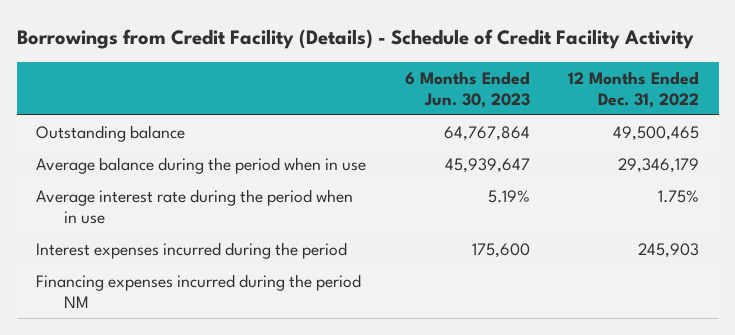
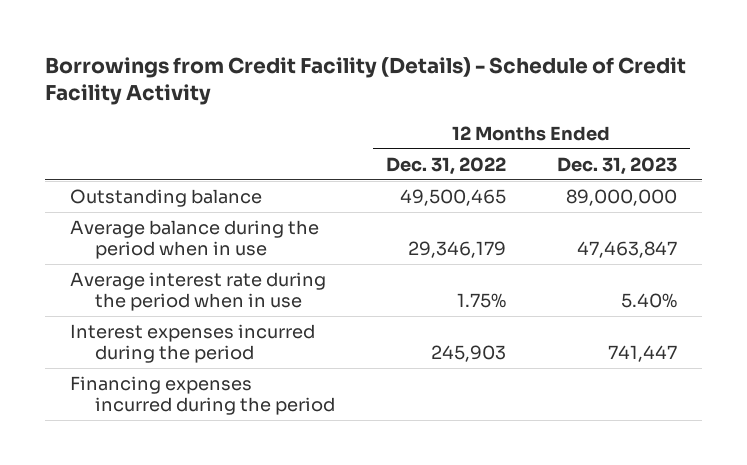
[404,70,530,108] 6 Months Ended Jun. 30, 2023 -> none
none -> [556,156,677,175] Dec. 31, 2023
[36,273,362,308] Financing expenses incurred during the period NM -> [70,375,335,416] Financing expenses incurred during the period

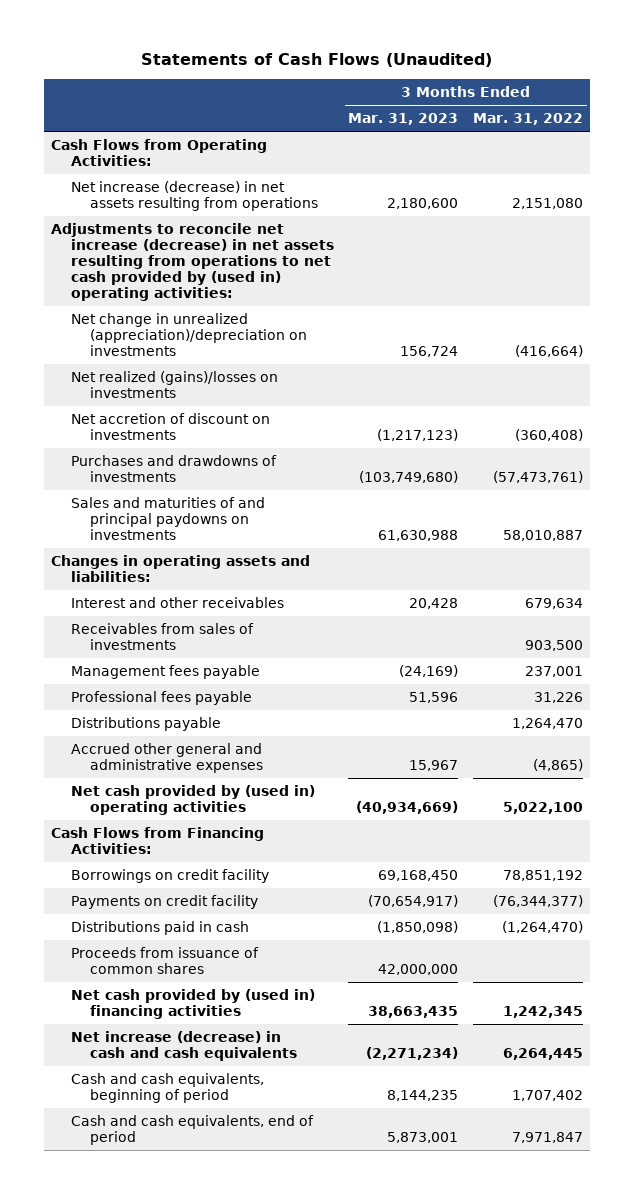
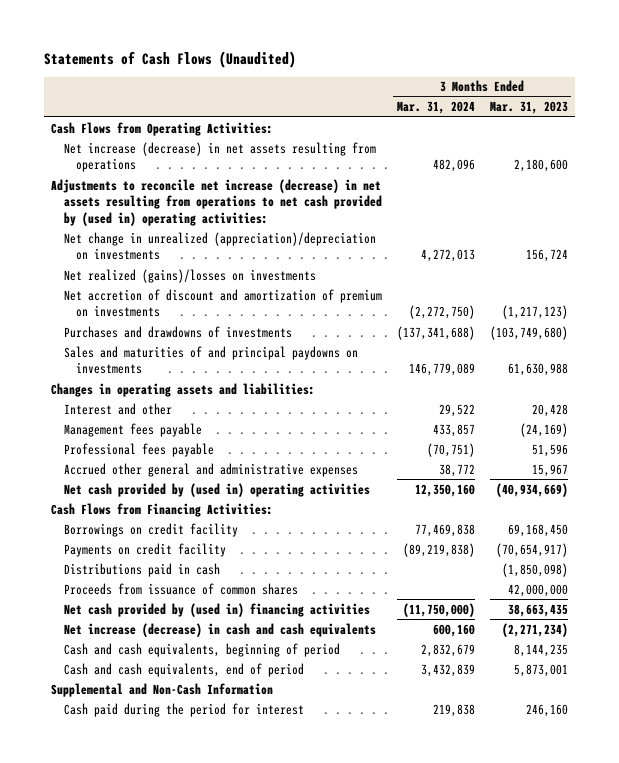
[472,113,583,126] Mar. 31, 2022 -> none
none -> [396,101,475,115] Mar. 31, 2024
[70,413,270,441] Net accretion of discount on investments -> [63,288,382,318] Net accretion of discount and amortization of premium on investments
[70,623,254,651] Receivables from sales of investments -> none
[70,597,284,609] Interest and other receivables -> [63,402,172,415] Interest and other
[70,717,221,732] Distributions payable -> none
none -> [51,682,274,697] Supplemental and Non-Cash Information
none -> [63,702,304,717] Cash paid during the period for interest

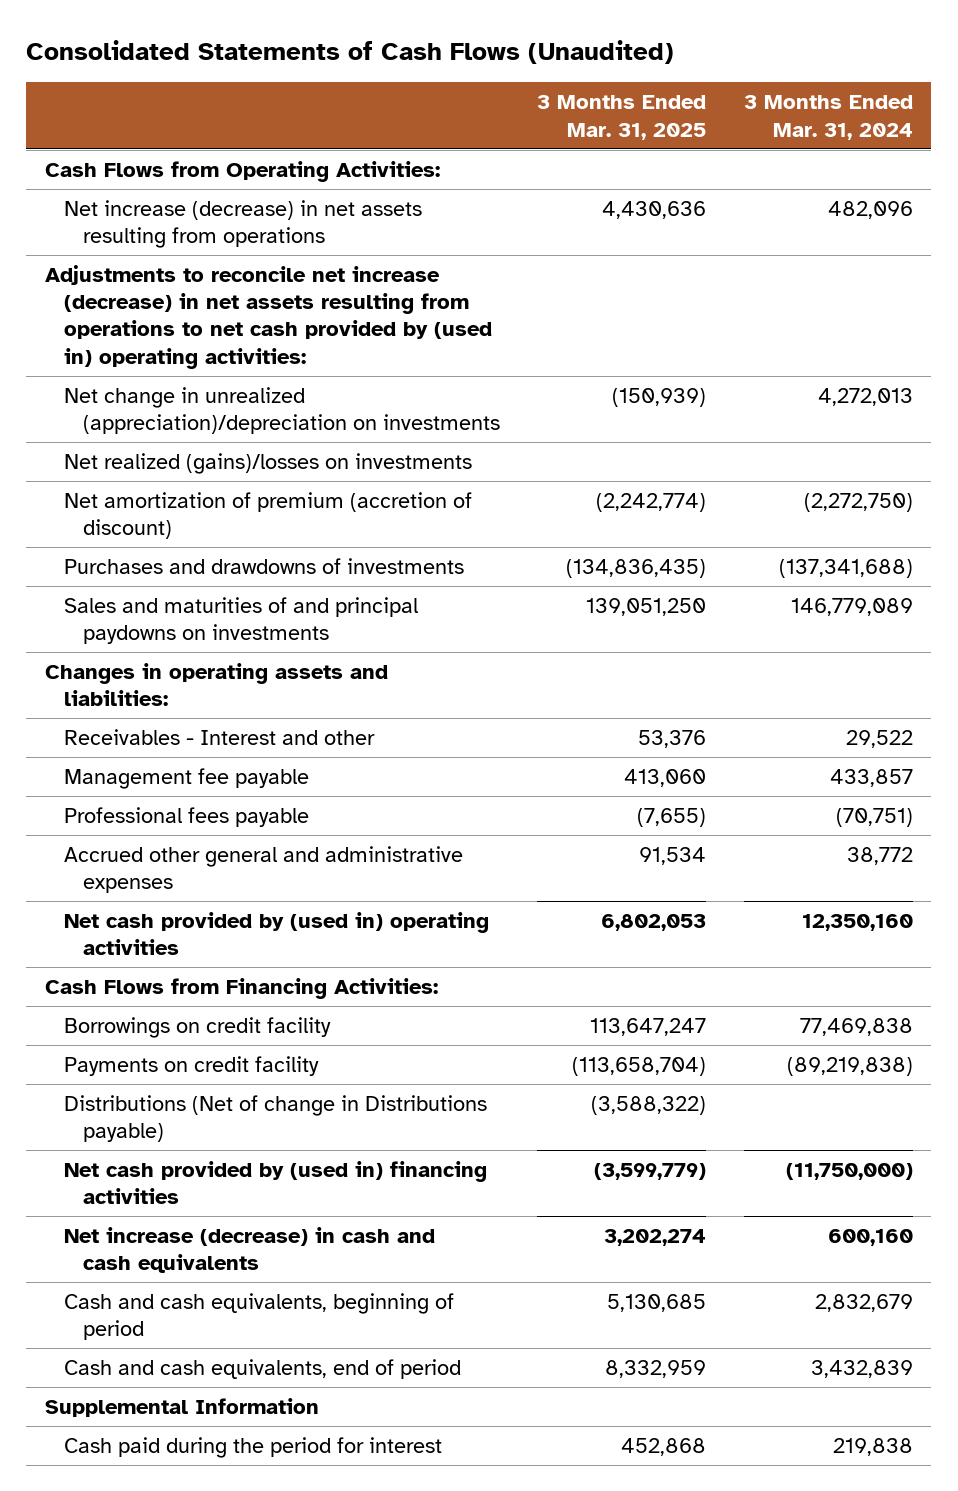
[43,50,296,68] Statements of Cash Flows (Unaudited) -> [26,40,675,65] Consolidated Statements of Cash Flows (Unaudited)
[489,101,568,115] Mar. 31, 2023 -> none
none -> [537,95,707,140] 3 Months Ended Mar. 31, 2025
[63,288,382,318] Net accretion of discount and amortization of premium on investments -> [63,491,472,540] Net amortization of premium (accretion of discount)
[63,402,172,415] Interest and other -> [63,728,375,745] Receivables - Interest and other
[63,422,202,437] Management fees payable -> [63,767,309,789] Management fee payable
[63,562,220,577] Distributions paid in cash -> none
[63,582,298,595] Proceeds from issuance of common shares -> [63,1094,487,1143] Distributions (Net of change in Distributions payable)
[51,682,274,697] Supplemental and Non-Cash Information -> none
none -> [44,1397,319,1417] Supplemental Information

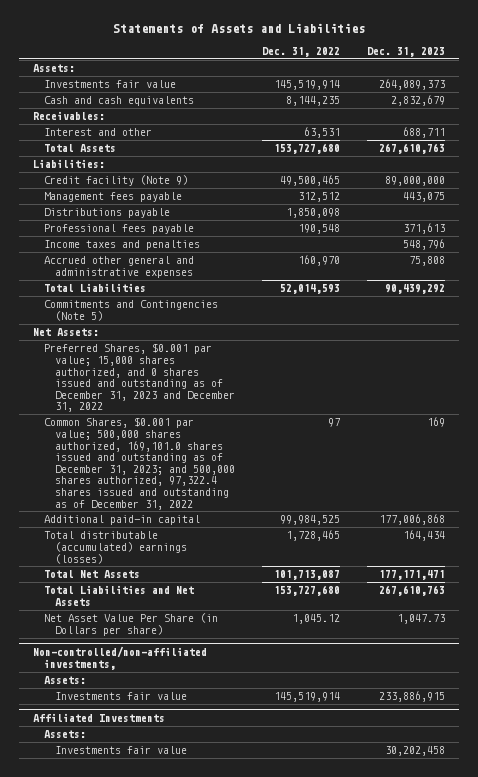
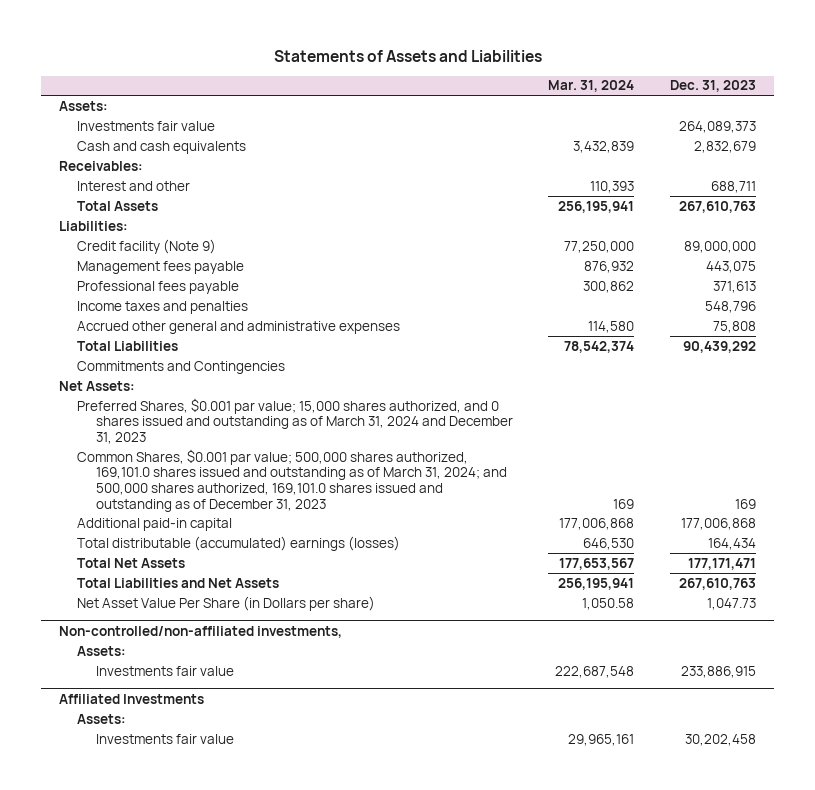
[262,46,341,57] Dec. 31, 2022 -> none
none -> [548,80,635,93] Mar. 31, 2024
[43,208,170,219] Distributions payable -> none
[43,300,218,321] Commitments and Contingencies (Note 5) -> [77,360,286,374] Commitments and Contingencies
[43,343,236,413] Preferred Shares, $0.001 par value; 15,000 shares authorized, and 0 shares issued and outstanding as of December 31, 2023 and December 31, 2022 -> [77,397,513,444] Preferred Shares, $0.001 par value; 15,000 shares authorized, and 0 shares issued and outstanding as of March 31, 2024 and December 31, 2023
[43,417,236,510] Common Shares, $0.001 par value; 500,000 shares authorized, 169,101.0 shares issued and outstanding as of December 31, 2023; and 500,000 shares authorized, 97,322.4 shares issued and outstanding as of December 31, 2022 -> [77,448,507,512] Common Shares, $0.001 par value; 500,000 shares authorized, 169,101.0 shares issued and outstanding as of March 31, 2024; and 500,000 shares authorized, 169,101.0 shares issued and outstanding as of December 31, 2023

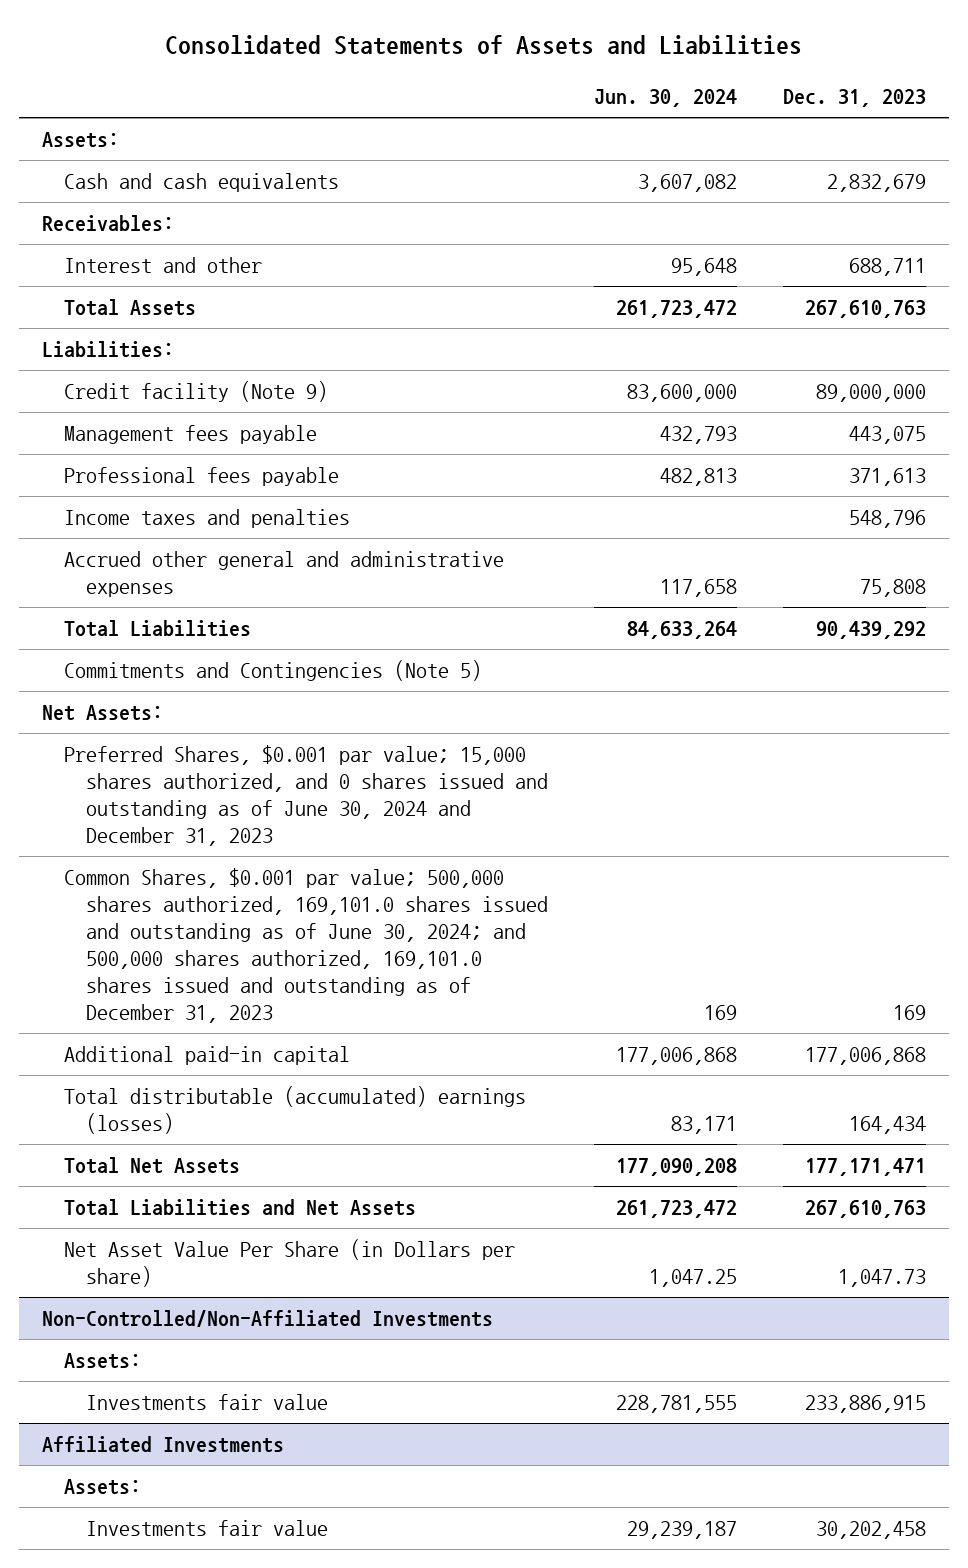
[273,50,542,63] Statements of Assets and Liabilities -> [164,34,802,55] Consolidated Statements of Assets and Liabilities
[548,80,635,93] Mar. 31, 2024 -> none
none -> [594,89,738,108] Jun. 30, 2024
[77,120,216,131] Investments fair value -> none
[77,360,286,374] Commitments and Contingencies -> [63,660,482,682] Commitments and Contingencies (Note 5)
[77,397,513,444] Preferred Shares, $0.001 par value; 15,000 shares authorized, and 0 shares issued and outstanding as of March 31, 2024 and December 31, 2023 -> [63,745,549,846] Preferred Shares, $0.001 par value; 15,000 shares authorized, and 0 shares issued and outstanding as of June 30, 2024 and December 31, 2023
[77,448,507,512] Common Shares, $0.001 par value; 500,000 shares authorized, 169,101.0 shares issued and outstanding as of March 31, 2024; and 500,000 shares authorized, 169,101.0 shares issued and outstanding as of December 31, 2023 -> [63,868,549,1023] Common Shares, $0.001 par value; 500,000 shares authorized, 169,101.0 shares issued and outstanding as of June 30, 2024; and 500,000 shares authorized, 169,101.0 shares issued and outstanding as of December 31, 2023
[58,625,342,638] Non-controlled/non-affiliated investments, -> [41,1310,493,1328] Non-Controlled/Non-Affiliated Investments

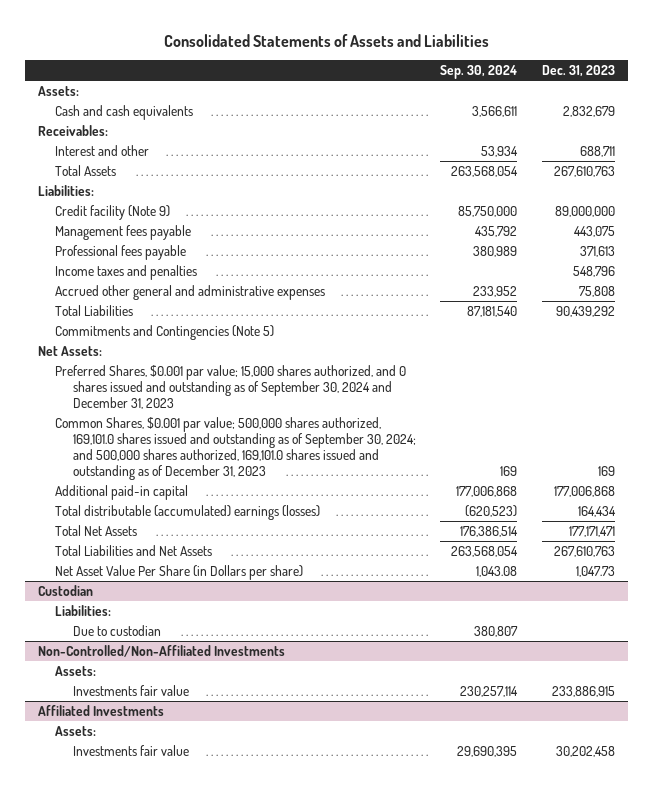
[594,89,738,108] Jun. 30, 2024 -> none
none -> [440,65,518,80] Sep. 30, 2024
[63,745,549,846] Preferred Shares, $0.001 par value; 15,000 shares authorized, and 0 shares issued and outstanding as of June 30, 2024 and December 31, 2023 -> [55,364,407,409] Preferred Shares, $0.001 par value; 15,000 shares authorized, and 0 shares issued and outstanding as of September 30, 2024 and December 31, 2023
[63,868,549,1023] Common Shares, $0.001 par value; 500,000 shares authorized, 169,101.0 shares issued and outstanding as of June 30, 2024; and 500,000 shares authorized, 169,101.0 shares issued and outstanding as of December 31, 2023 -> [55,416,416,480] Common Shares, $0.001 par value; 500,000 shares authorized, 169,101.0 shares issued and outstanding as of September 30, 2024; and 500,000 shares authorized, 169,101.0 shares issued and outstanding as of December 31, 2023
none -> [37,584,93,596] Custodian
none -> [55,604,112,616] Liabilities:
none -> [72,624,161,636] Due to custodian

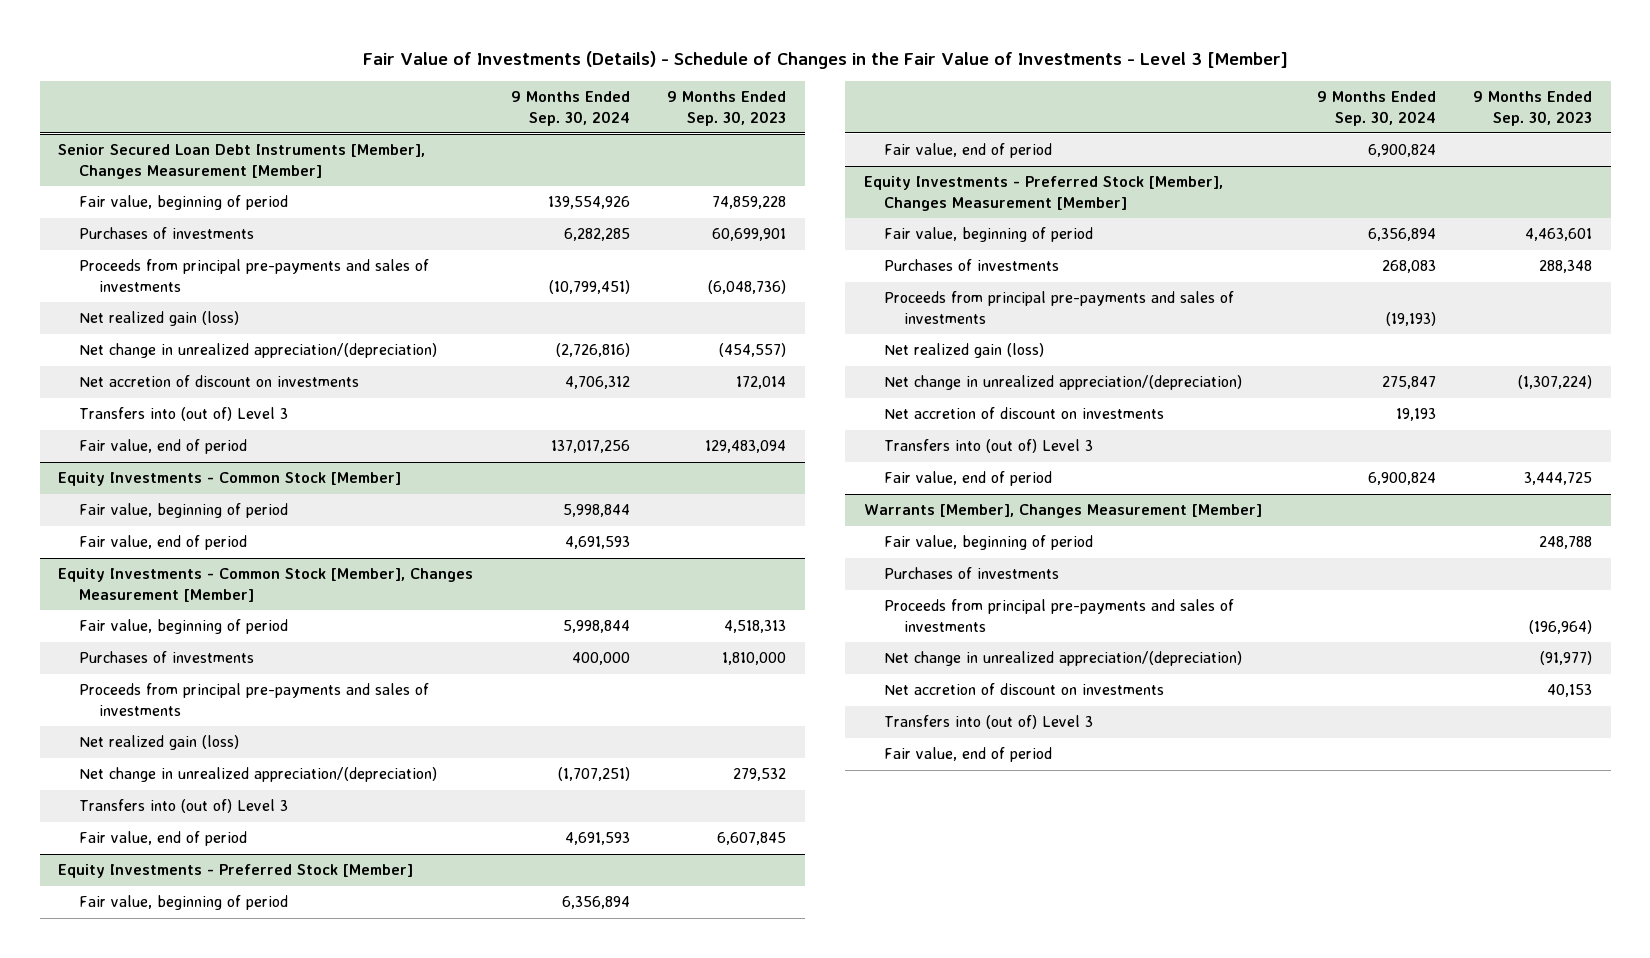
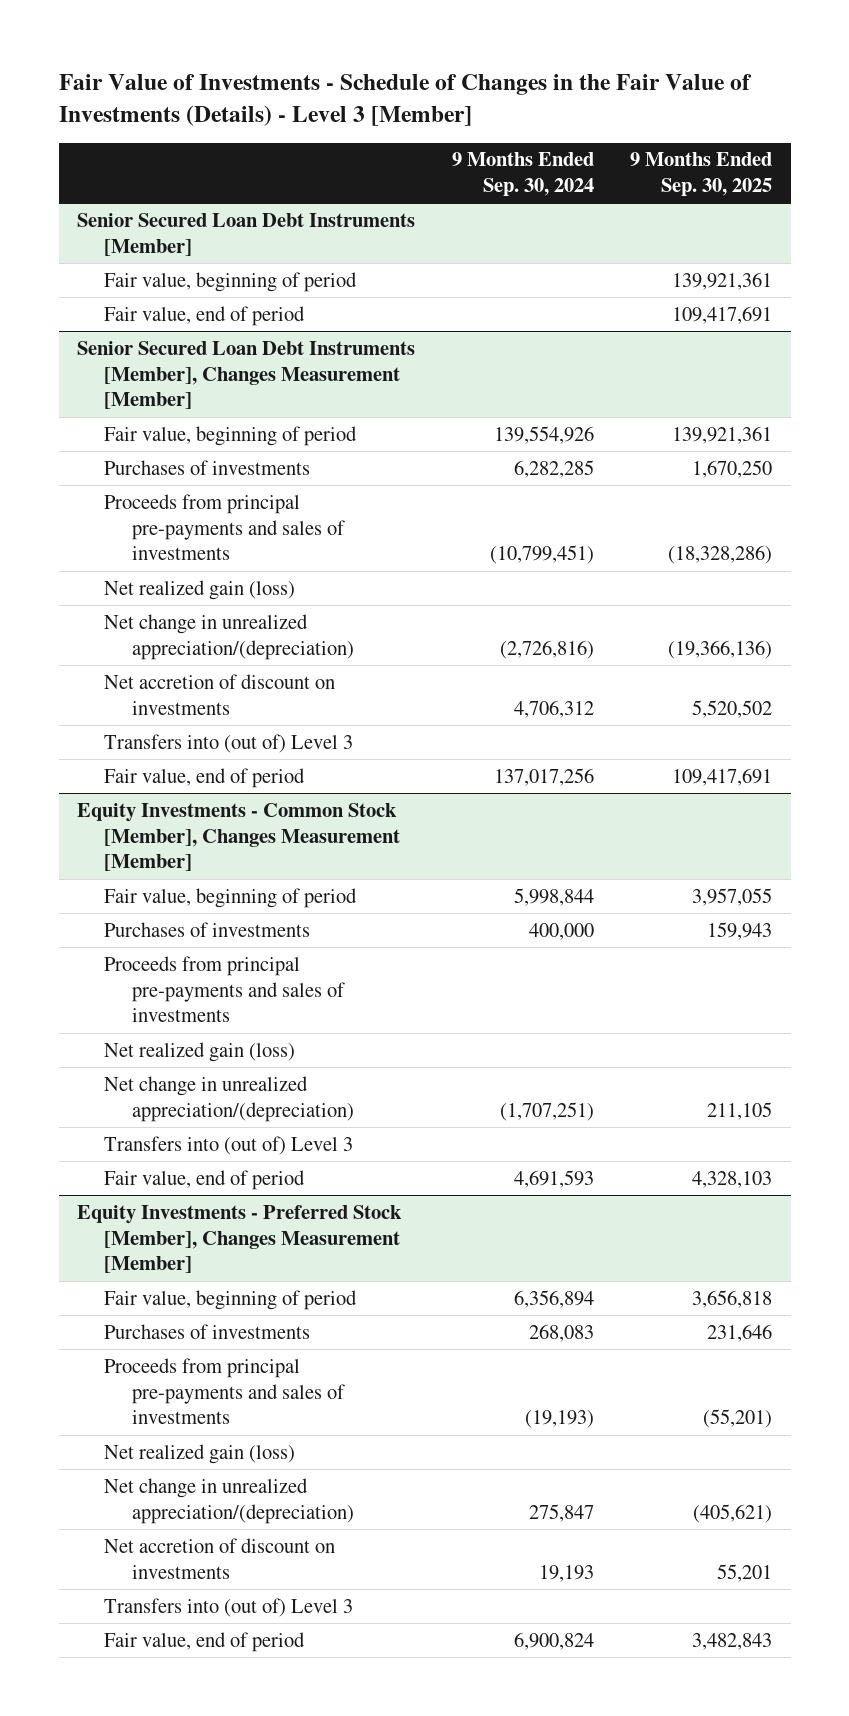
[363,50,1289,69] Fair Value of Investments (Details) - Schedule of Changes in the Fair Value of Investments - Level 3 [Member] -> [58,74,752,127] Fair Value of Investments - Schedule of Changes in the Fair Value of Investments (Details) - Level 3 [Member]
[667,91,787,126] 9 Months Ended Sep. 30, 2023 -> none
none -> [630,152,773,197] 9 Months Ended Sep. 30, 2025
none -> [76,212,415,256] Senior Secured Loan Debt Instruments [Member]
none -> [104,271,358,292] Fair value, beginning of period
none -> [104,305,306,326] Fair value, end of period
[58,472,402,487] Equity Investments - Common Stock [Member] -> none
[78,503,288,519] Fair value, beginning of period -> none
[78,535,247,551] Fair value, end of period -> none
[58,864,414,879] Equity Investments - Preferred Stock [Member] -> none
[78,895,288,911] Fair value, beginning of period -> none
[884,143,1053,159] Fair value, end of period -> none
[864,504,1263,519] Warrants [Member], Changes Measurement [Member] -> none
[884,535,1094,551] Fair value, beginning of period -> none
[884,567,1060,580] Purchases of investments -> none
[884,599,1235,632] Proceeds from principal pre-payments and sales of investments -> none
[884,651,1243,667] Net change in unrealized appreciation/(depreciation) -> none
[884,683,1165,696] Net accretion of discount on investments -> none
[884,715,1094,730] Transfers into (out of) Level 3 -> none
[884,747,1053,763] Fair value, end of period -> none

